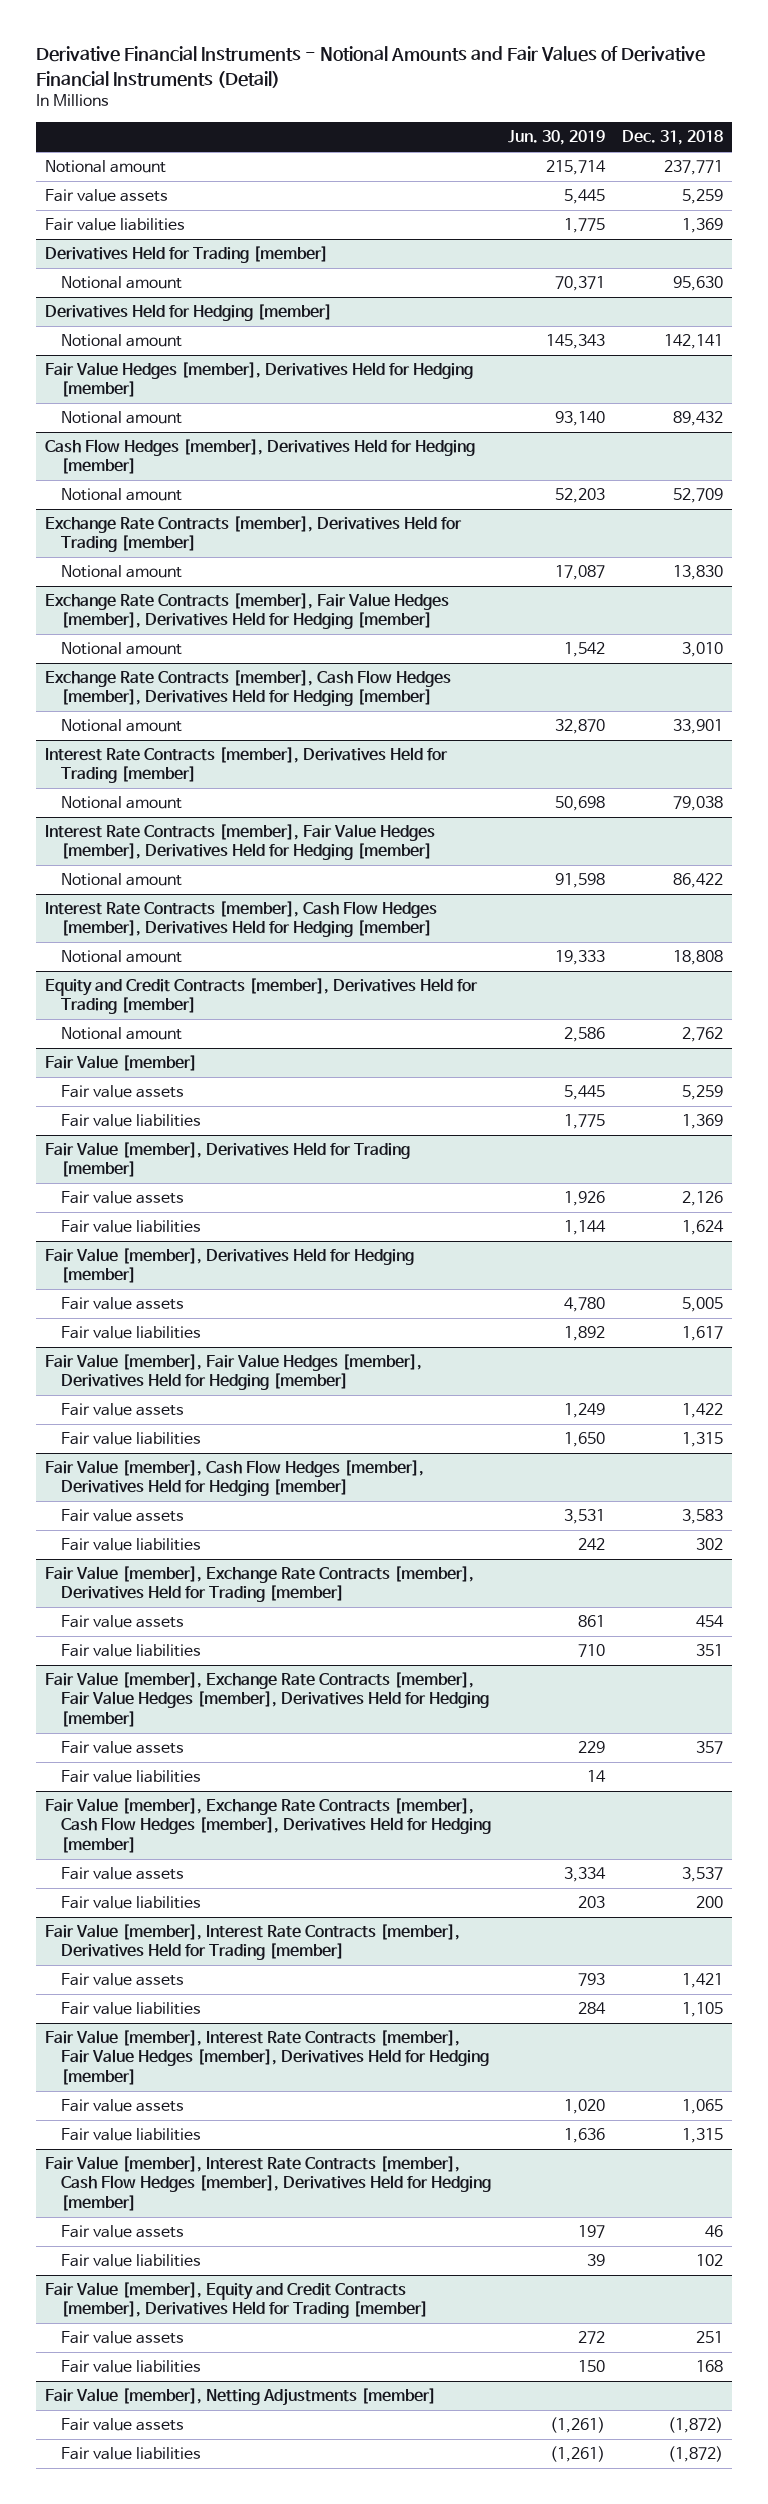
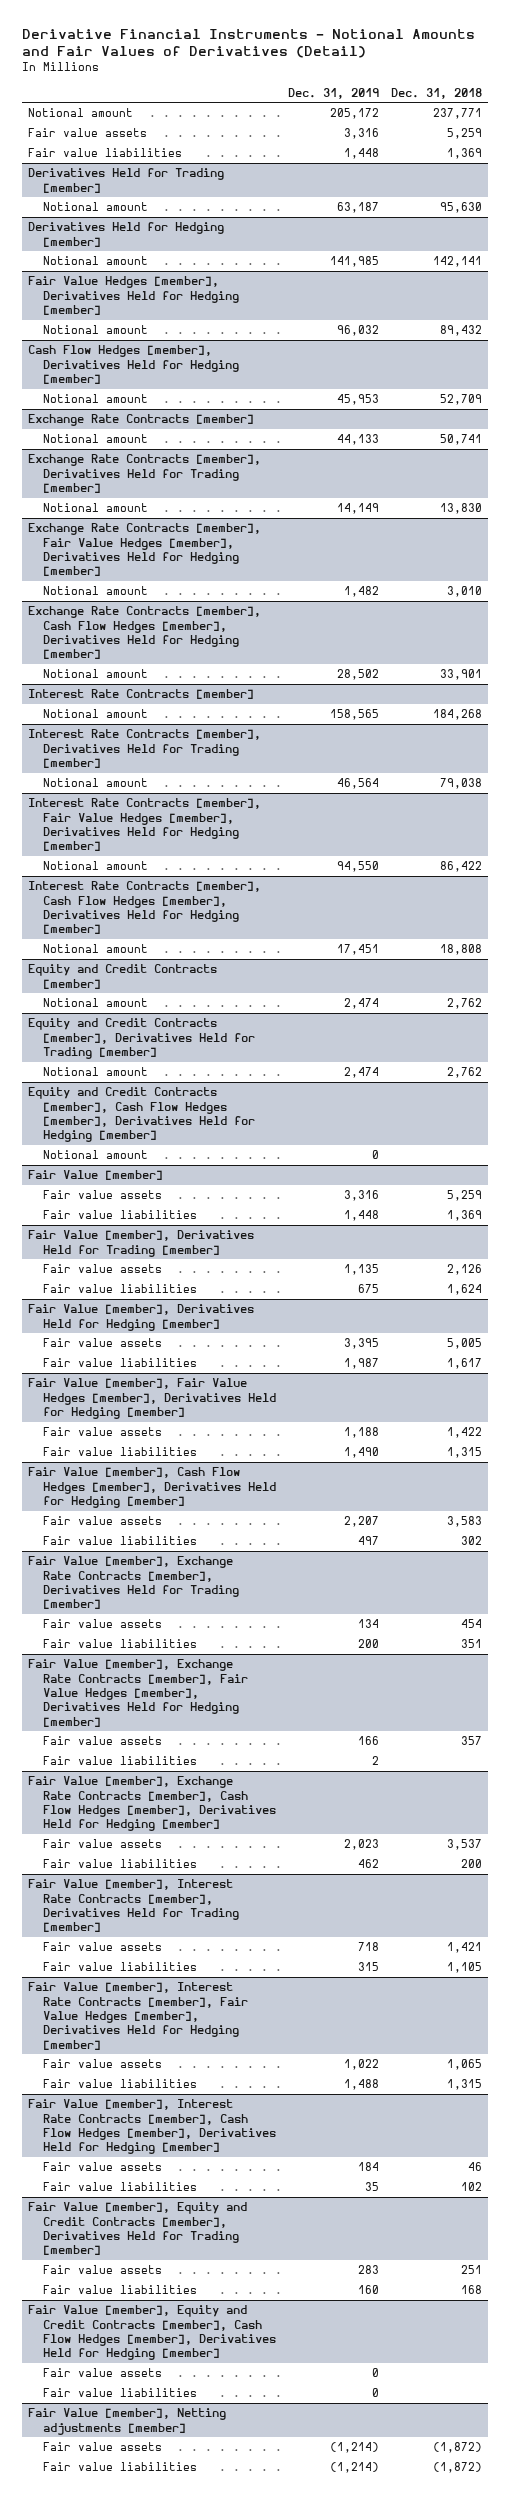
[35,46,705,88] Derivative Financial Instruments - Notional Amounts and Fair Values of Derivative Financial Instruments (Detail) -> [21,28,475,59] Derivative Financial Instruments - Notional Amounts and Fair Values of Derivatives (Detail)
[508,130,606,146] Jun. 30, 2019 -> none
none -> [288,87,380,99] Dec. 31, 2019
none -> [27,414,254,427] Exchange Rate Contracts [member]
none -> [42,434,148,444] Notional amount
none -> [27,689,254,700] Interest Rate Contracts [member]
none -> [42,709,148,719] Notional amount
none -> [27,964,217,989] Equity and Credit Contracts [member]
none -> [42,998,148,1008] Notional amount
none -> [27,1087,255,1143] Equity and Credit Contracts [member], Cash Flow Hedges [member], Derivatives Held for Hedging [member]
none -> [42,1150,148,1160] Notional amount
none -> [27,2305,276,2361] Fair Value [member], Equity and Credit Contracts [member], Cash Flow Hedges [member], Derivatives Held for Hedging [member]
none -> [42,2368,162,2378] Fair value assets
none -> [42,2388,197,2398] Fair value liabilities
[44,2388,436,2407] Fair Value [member], Netting Adjustments [member] -> [27,2408,226,2435] Fair Value [member], Netting adjustments [member]

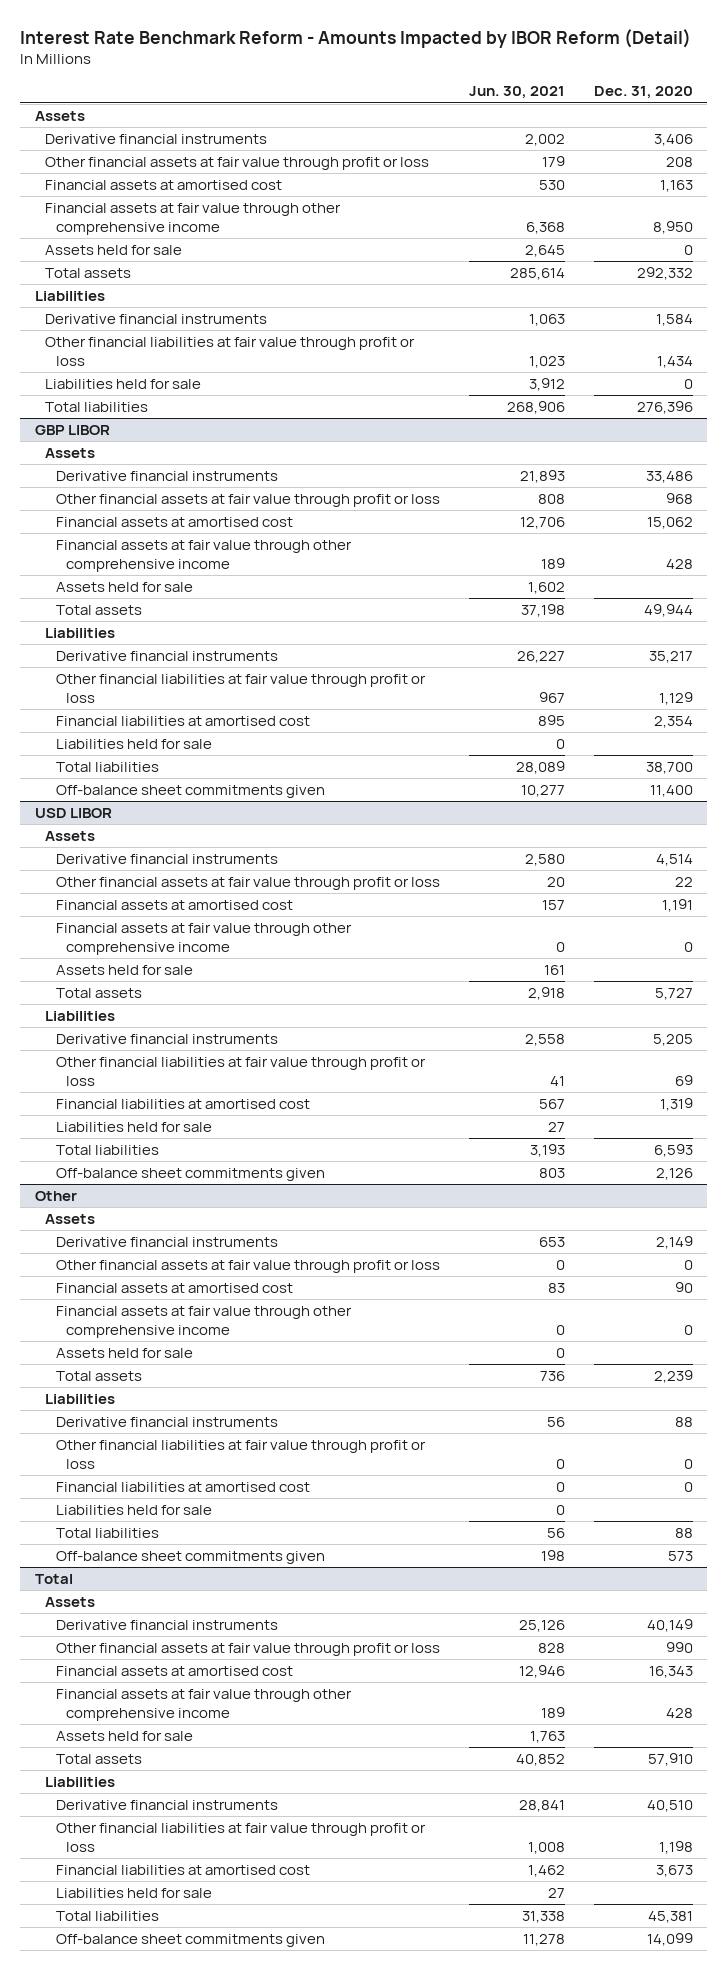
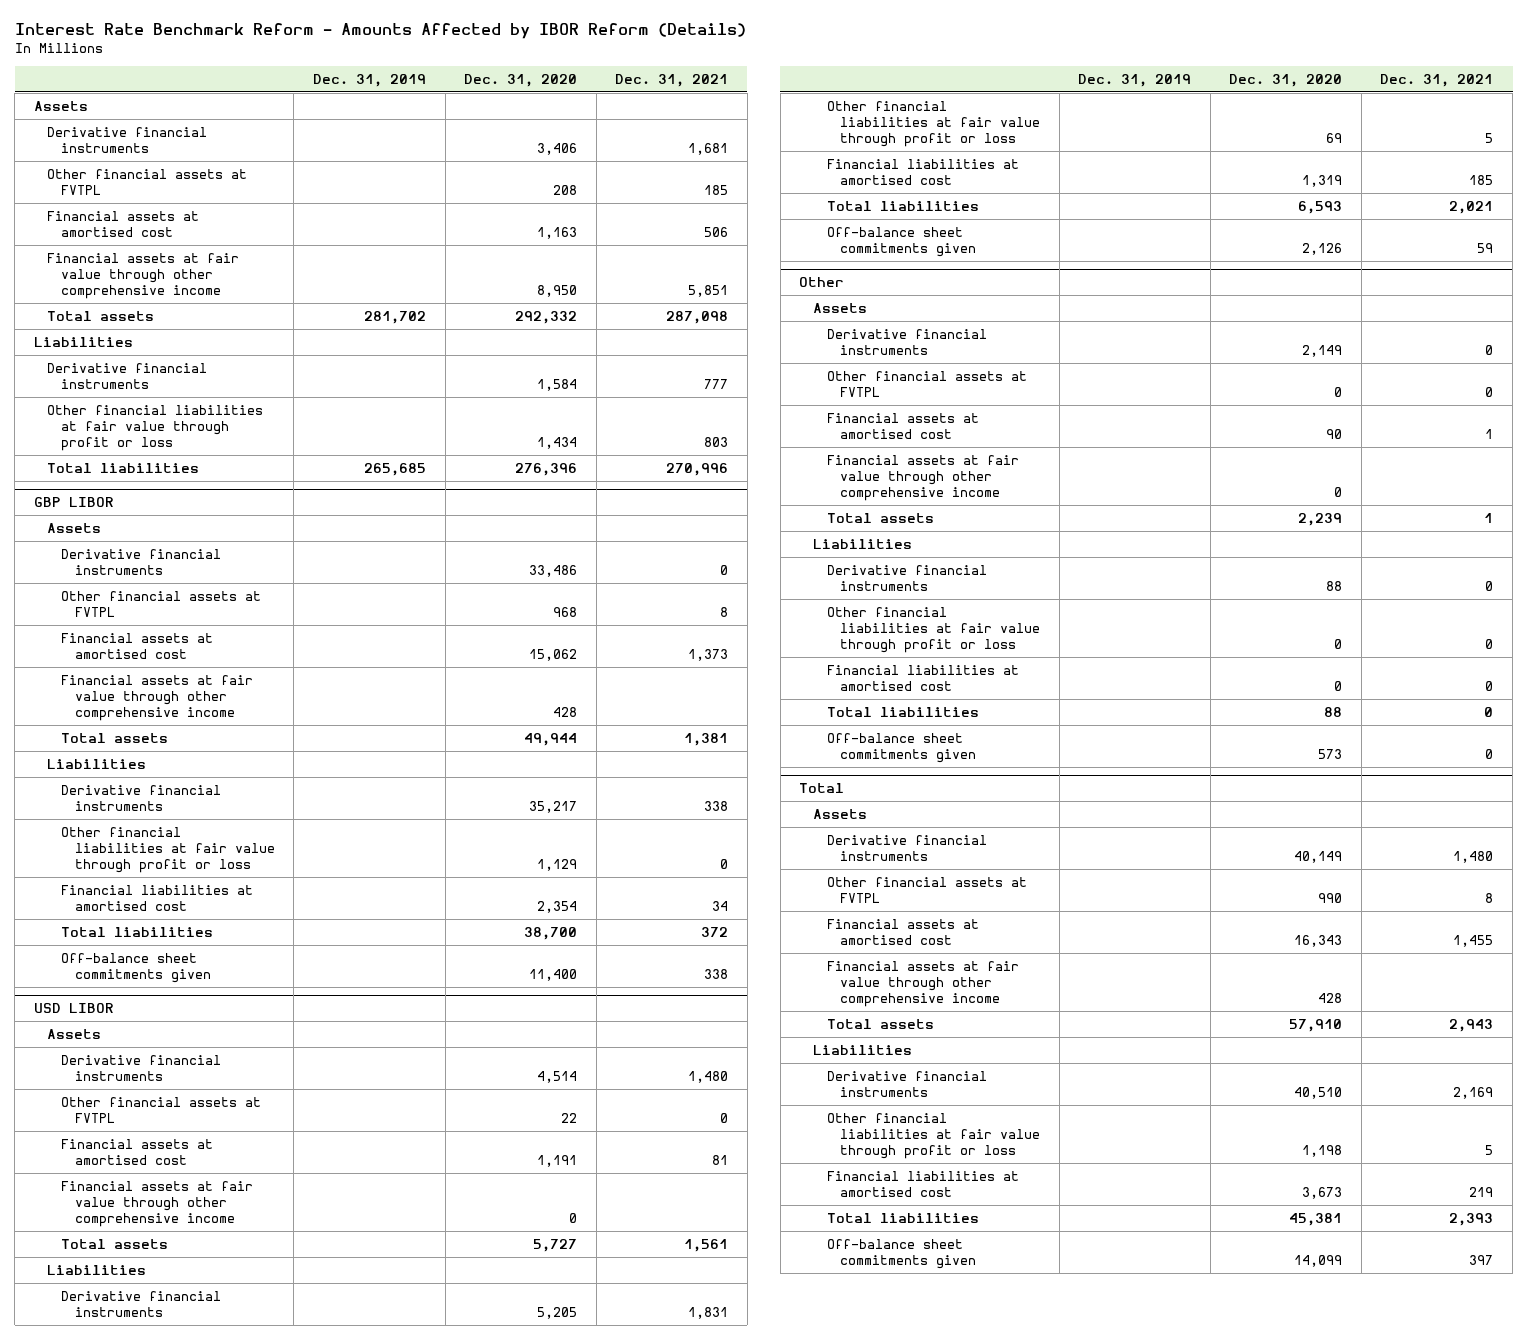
[20,28,692,48] Interest Rate Benchmark Reform - Amounts Impacted by IBOR Reform (Detail) -> [14,23,746,40] Interest Rate Benchmark Reform - Amounts Affected by IBOR Reform (Details)
[468,86,565,100] Jun. 30, 2021 -> none
none -> [312,73,426,87] Dec. 31, 2019
none -> [615,73,729,87] Dec. 31, 2021
[45,157,430,171] Other financial assets at fair value through profit or loss -> [47,168,248,196] Other financial assets at FVTPL
[45,245,183,256] Assets held for sale -> none
[45,379,202,390] Liabilities held for sale -> none
[55,494,440,508] Other financial assets at fair value through profit or loss -> [61,590,262,618] Other financial assets at FVTPL
[55,582,193,593] Assets held for sale -> none
[55,739,212,750] Liabilities held for sale -> none
[55,877,440,891] Other financial assets at fair value through profit or loss -> [61,1096,262,1124] Other financial assets at FVTPL
[55,965,193,976] Assets held for sale -> none
[55,1122,212,1133] Liabilities held for sale -> none
[55,1260,440,1274] Other financial assets at fair value through profit or loss -> [826,370,1027,398] Other financial assets at FVTPL
[55,1348,193,1359] Assets held for sale -> none
[55,1505,212,1516] Liabilities held for sale -> none
[55,1643,440,1657] Other financial assets at fair value through profit or loss -> [826,876,1027,904] Other financial assets at FVTPL
[55,1731,193,1742] Assets held for sale -> none
[55,1888,212,1899] Liabilities held for sale -> none

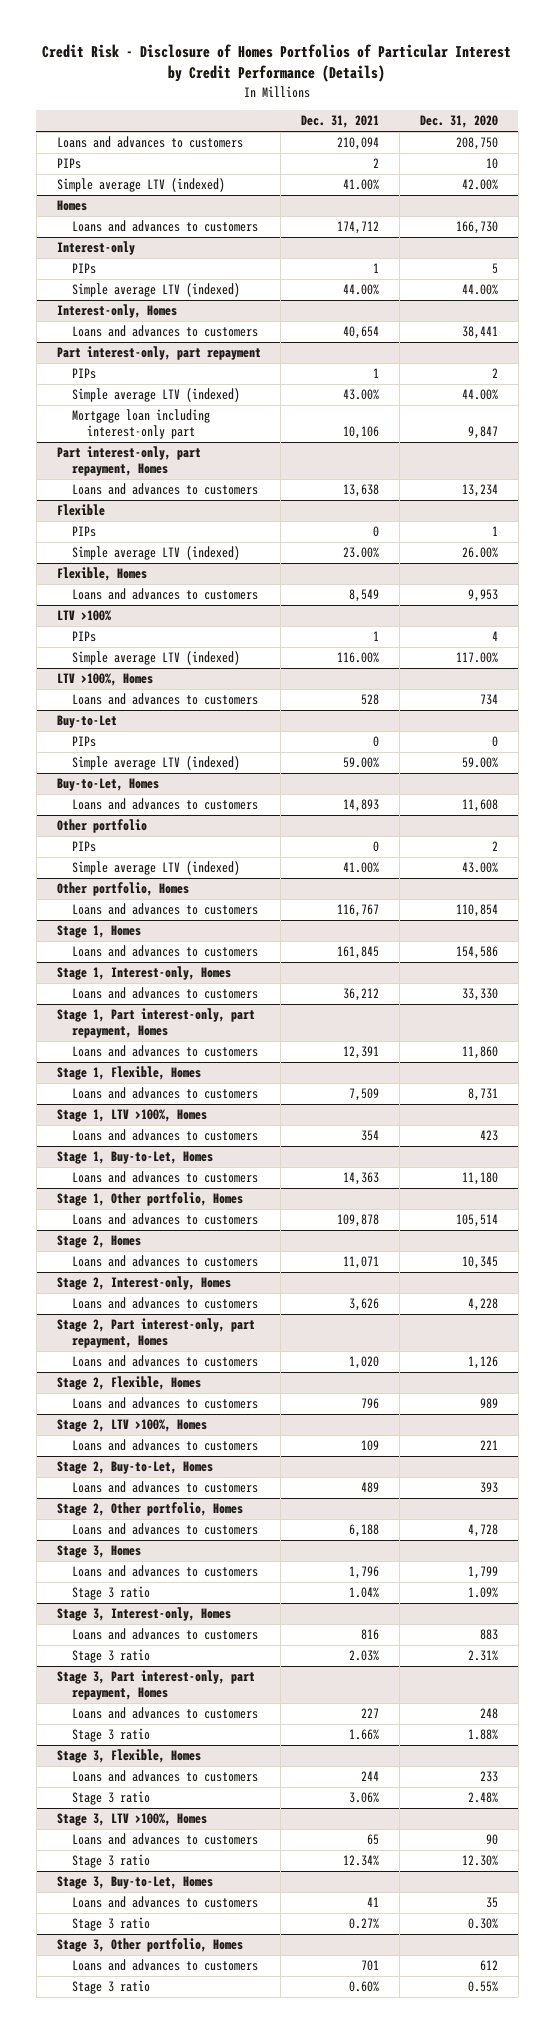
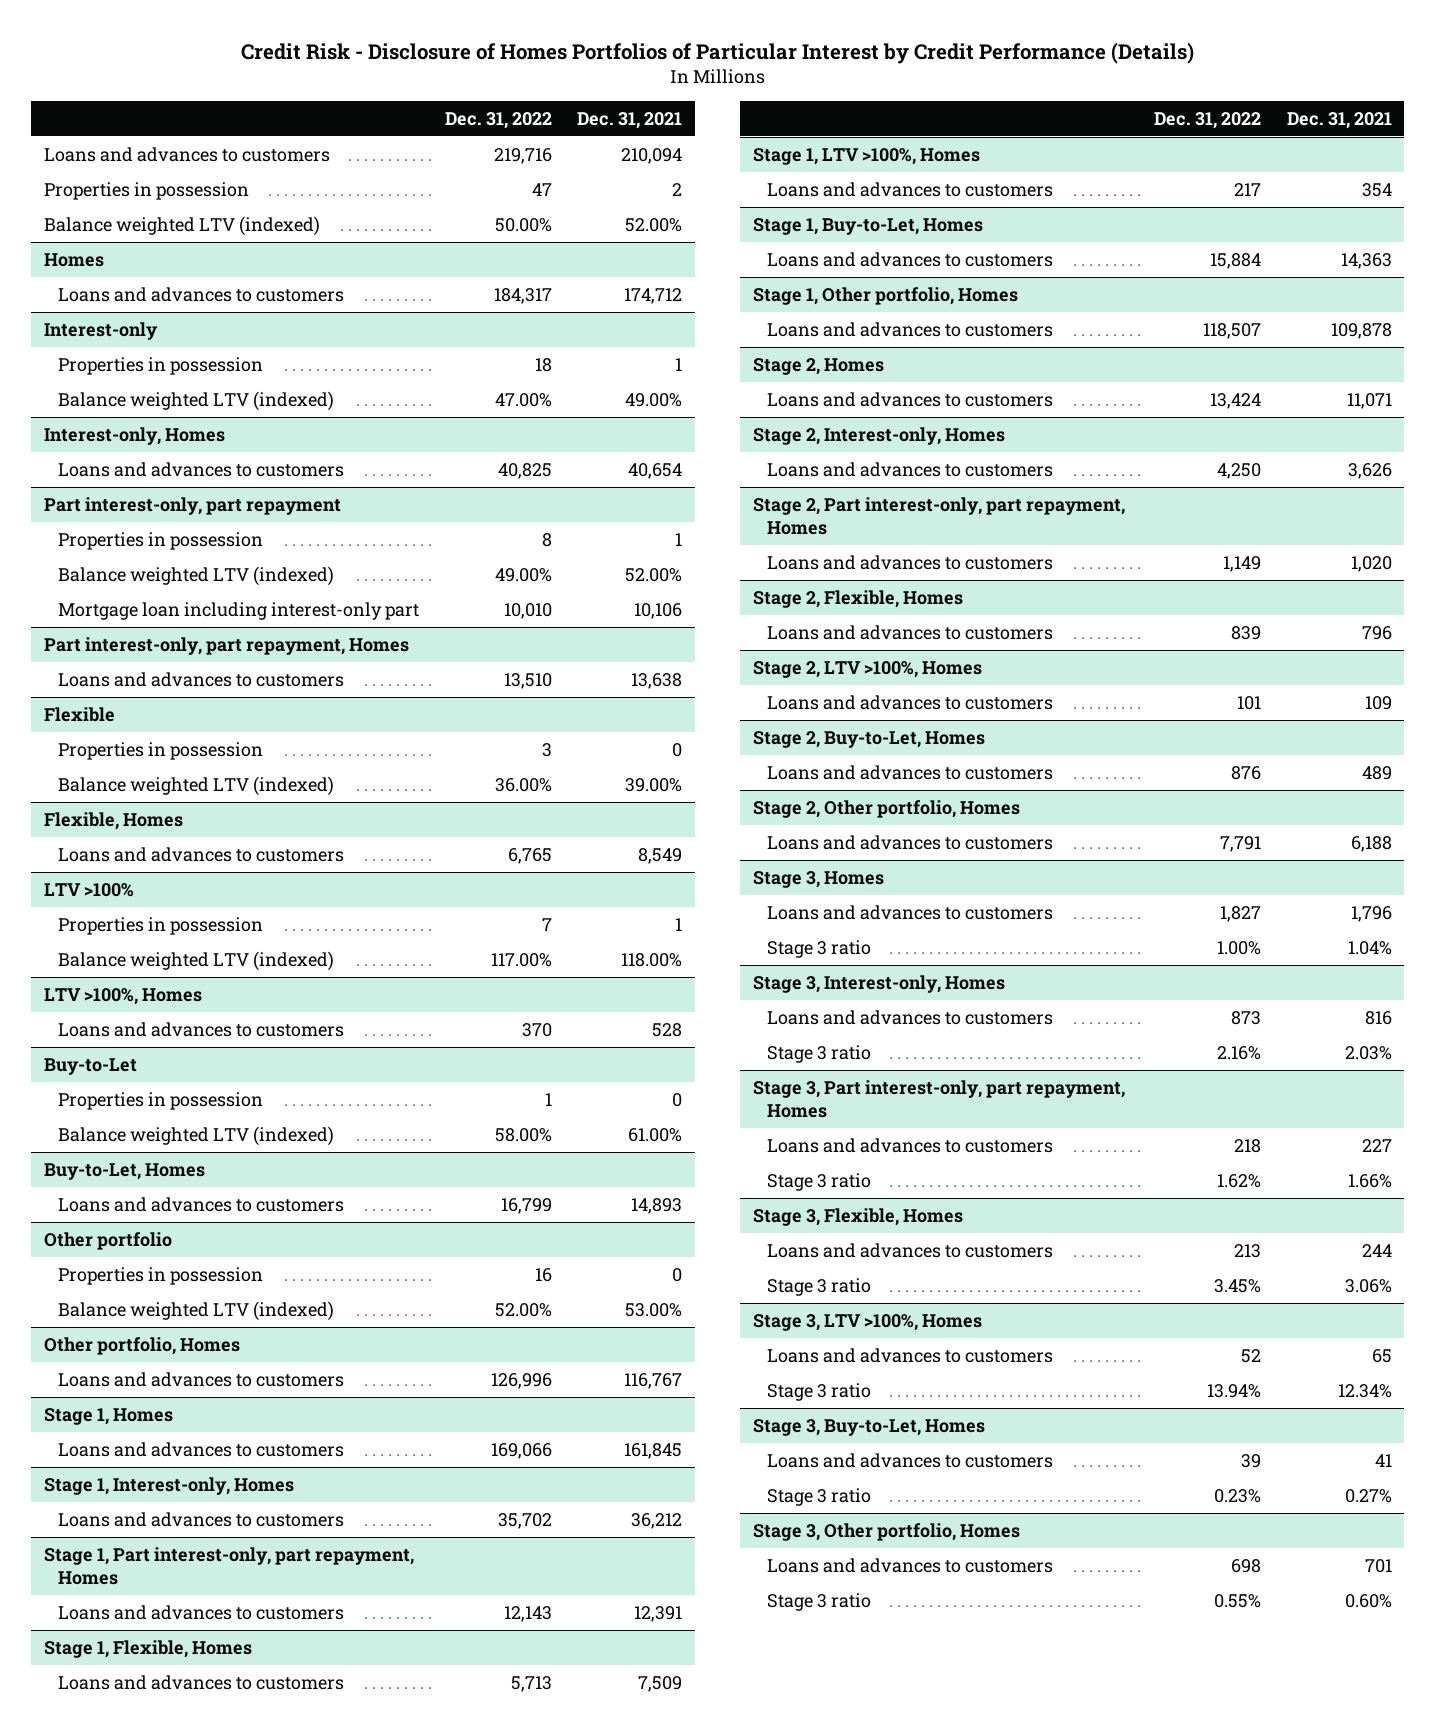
[419,115,498,129] Dec. 31, 2020 -> none
none -> [444,111,552,129] Dec. 31, 2022
[56,178,225,193] Simple average LTV (indexed) -> none
[56,158,81,170] PIPs -> [43,181,249,200] Properties in possession
none -> [43,215,320,236] Balance weighted LTV (indexed)
[71,283,240,298] Simple average LTV (indexed) -> none
[71,263,96,275] PIPs -> [58,356,264,375] Properties in possession
none -> [58,390,335,411] Balance weighted LTV (indexed)
[71,388,240,403] Simple average LTV (indexed) -> none
[71,368,96,380] PIPs -> [58,531,264,550] Properties in possession
none -> [58,565,335,586] Balance weighted LTV (indexed)
[71,546,240,561] Simple average LTV (indexed) -> none
[71,526,96,538] PIPs -> [58,741,264,760] Properties in possession
none -> [58,775,335,796] Balance weighted LTV (indexed)
[71,651,240,666] Simple average LTV (indexed) -> none
[71,631,96,643] PIPs -> [58,916,264,935] Properties in possession
none -> [58,950,335,971] Balance weighted LTV (indexed)
[71,756,240,771] Simple average LTV (indexed) -> none
[71,736,96,748] PIPs -> [58,1091,264,1110] Properties in possession
none -> [58,1125,335,1146] Balance weighted LTV (indexed)
[71,861,240,876] Simple average LTV (indexed) -> none
[71,841,96,853] PIPs -> [58,1266,264,1285] Properties in possession
none -> [58,1300,335,1321] Balance weighted LTV (indexed)

